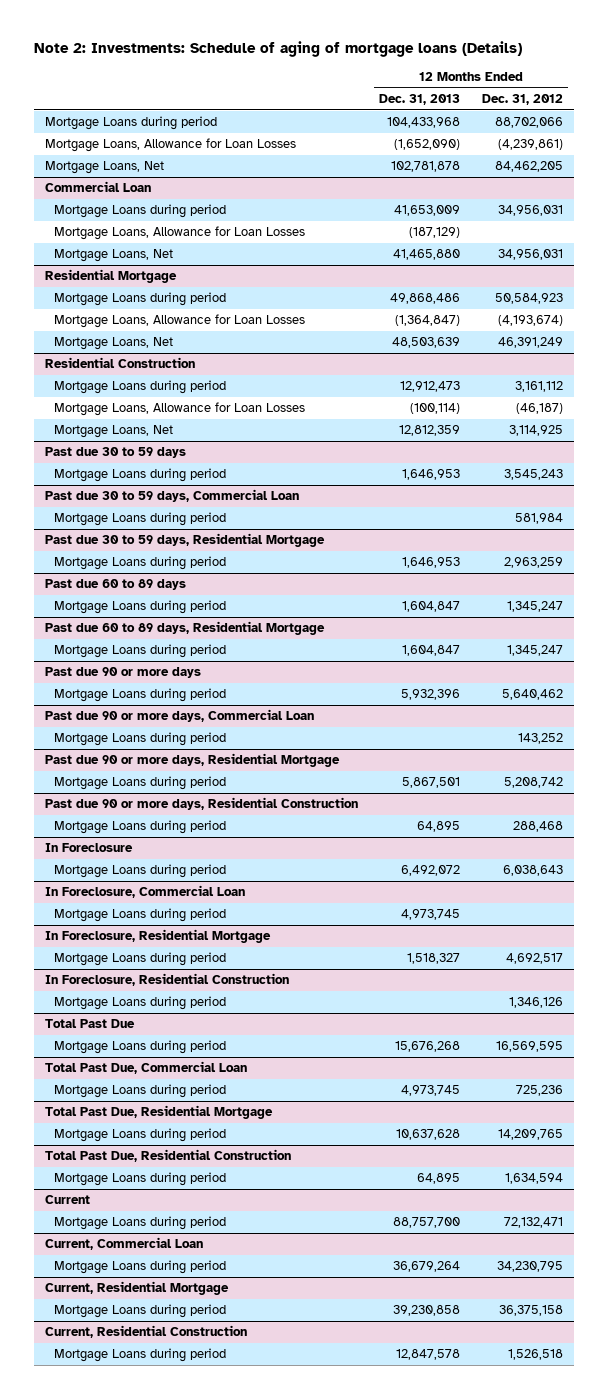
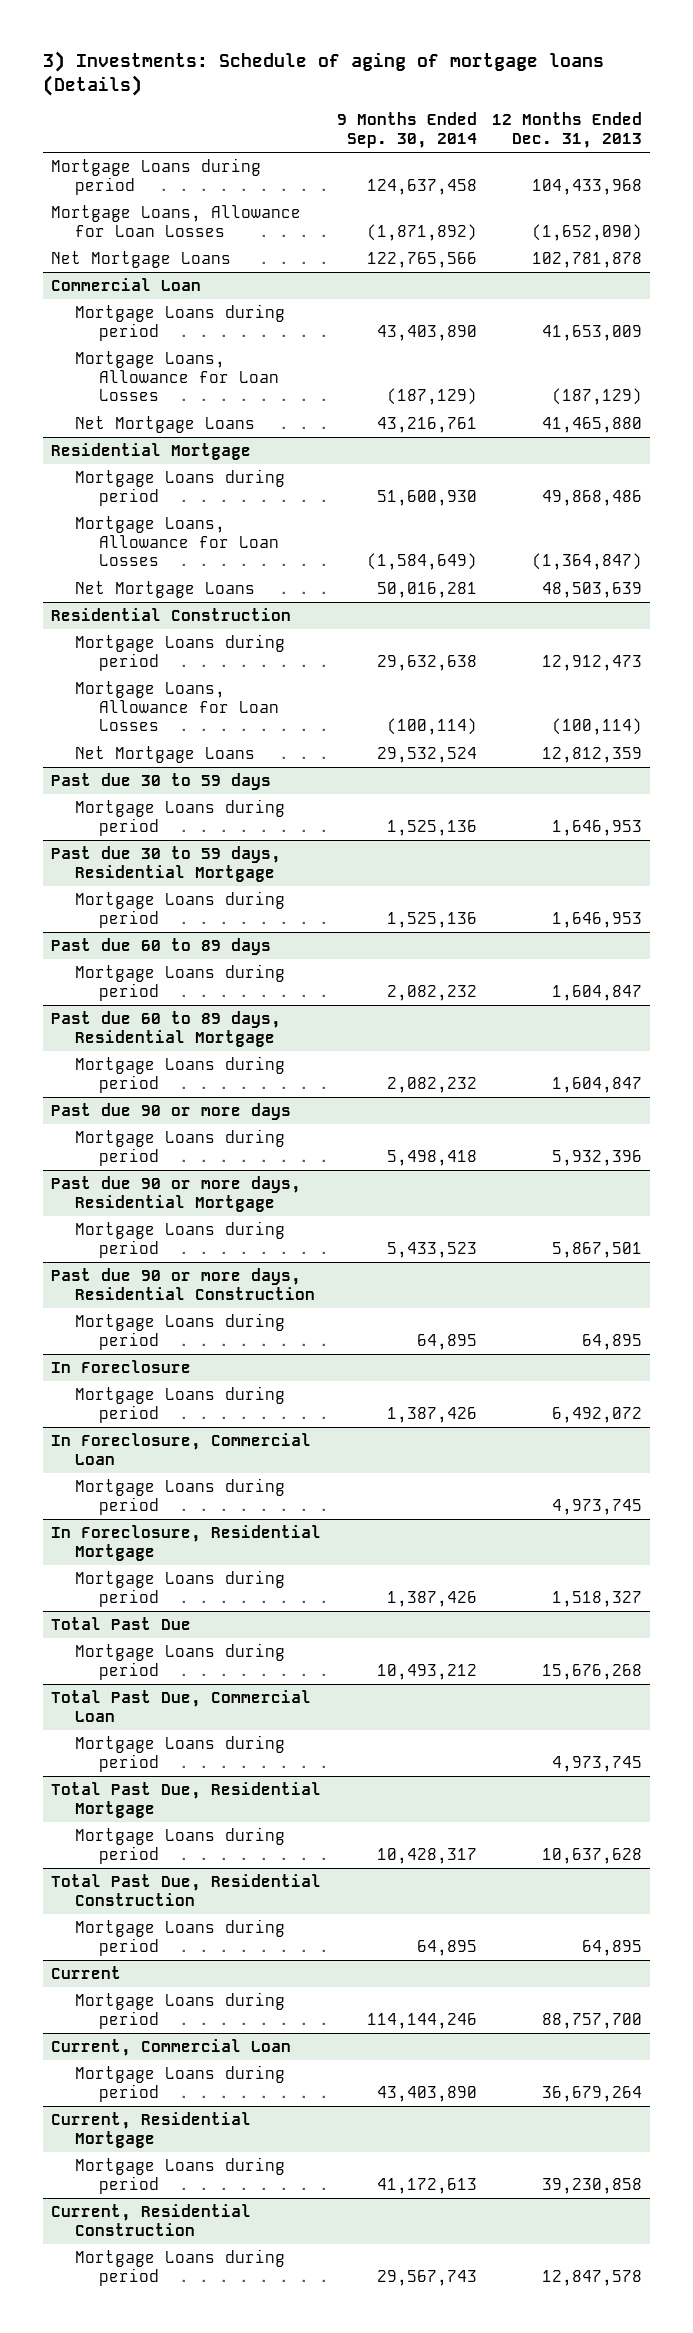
[33,41,522,58] Note 2: Investments: Schedule of aging of mortgage loans (Details) -> [42,50,604,96] 3) Investments: Schedule of aging of mortgage loans (Details)
[481,94,563,106] Dec. 31, 2012 -> none
none -> [336,112,477,148] 9 Months Ended Sep. 30, 2014
[44,161,164,175] Mortgage Loans, Net -> [50,251,231,269] Net Mortgage Loans
[53,249,173,263] Mortgage Loans, Net -> [74,416,255,434] Net Mortgage Loans
[53,337,173,351] Mortgage Loans, Net -> [74,581,255,599] Net Mortgage Loans
[53,425,173,439] Mortgage Loans, Net -> [74,746,255,764] Net Mortgage Loans
[44,489,299,503] Past due 30 to 59 days, Commercial Loan -> none
[53,512,226,527] Mortgage Loans during period -> none
[44,709,314,723] Past due 90 or more days, Commercial Loan -> none
[53,732,226,747] Mortgage Loans during period -> none
[44,973,289,987] In Foreclosure, Residential Construction -> none
[53,996,226,1011] Mortgage Loans during period -> none

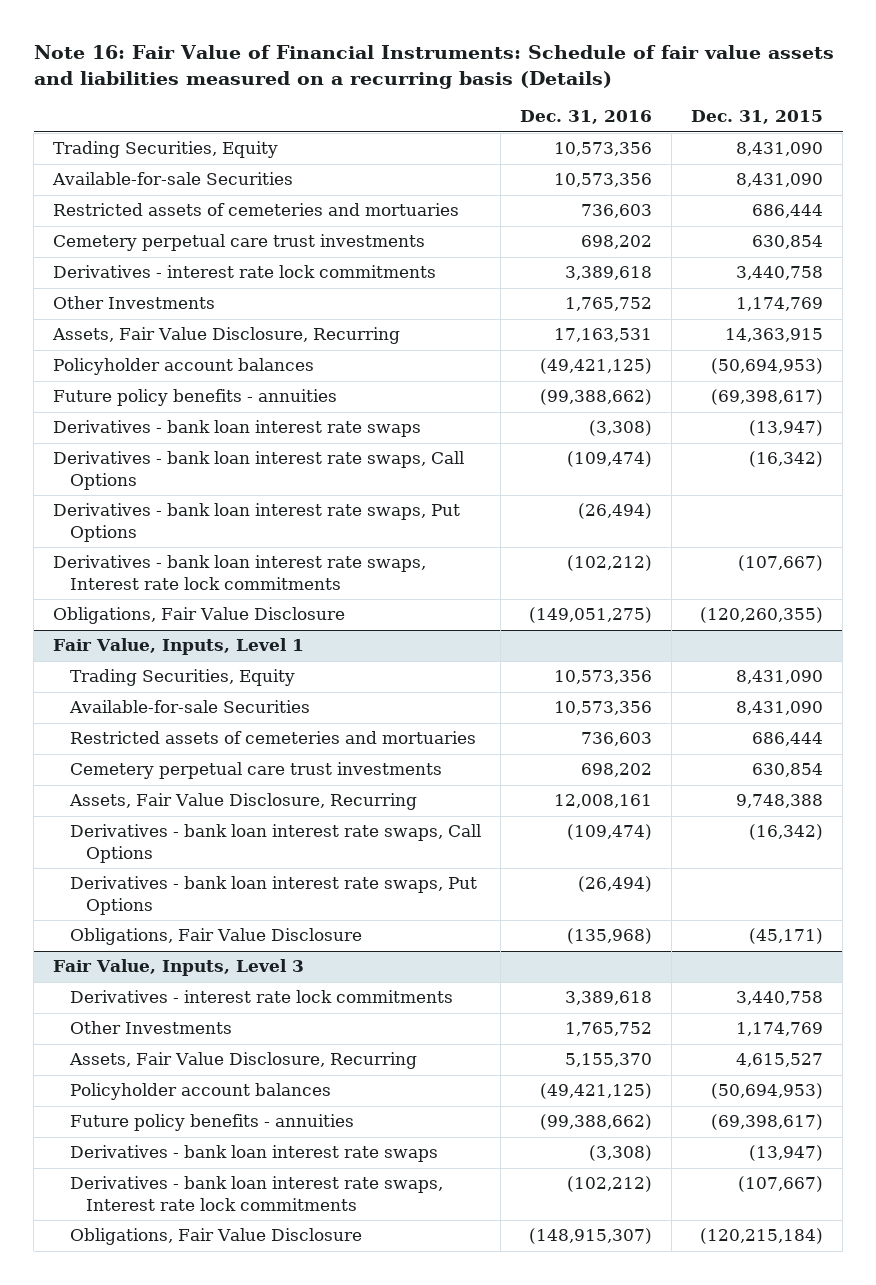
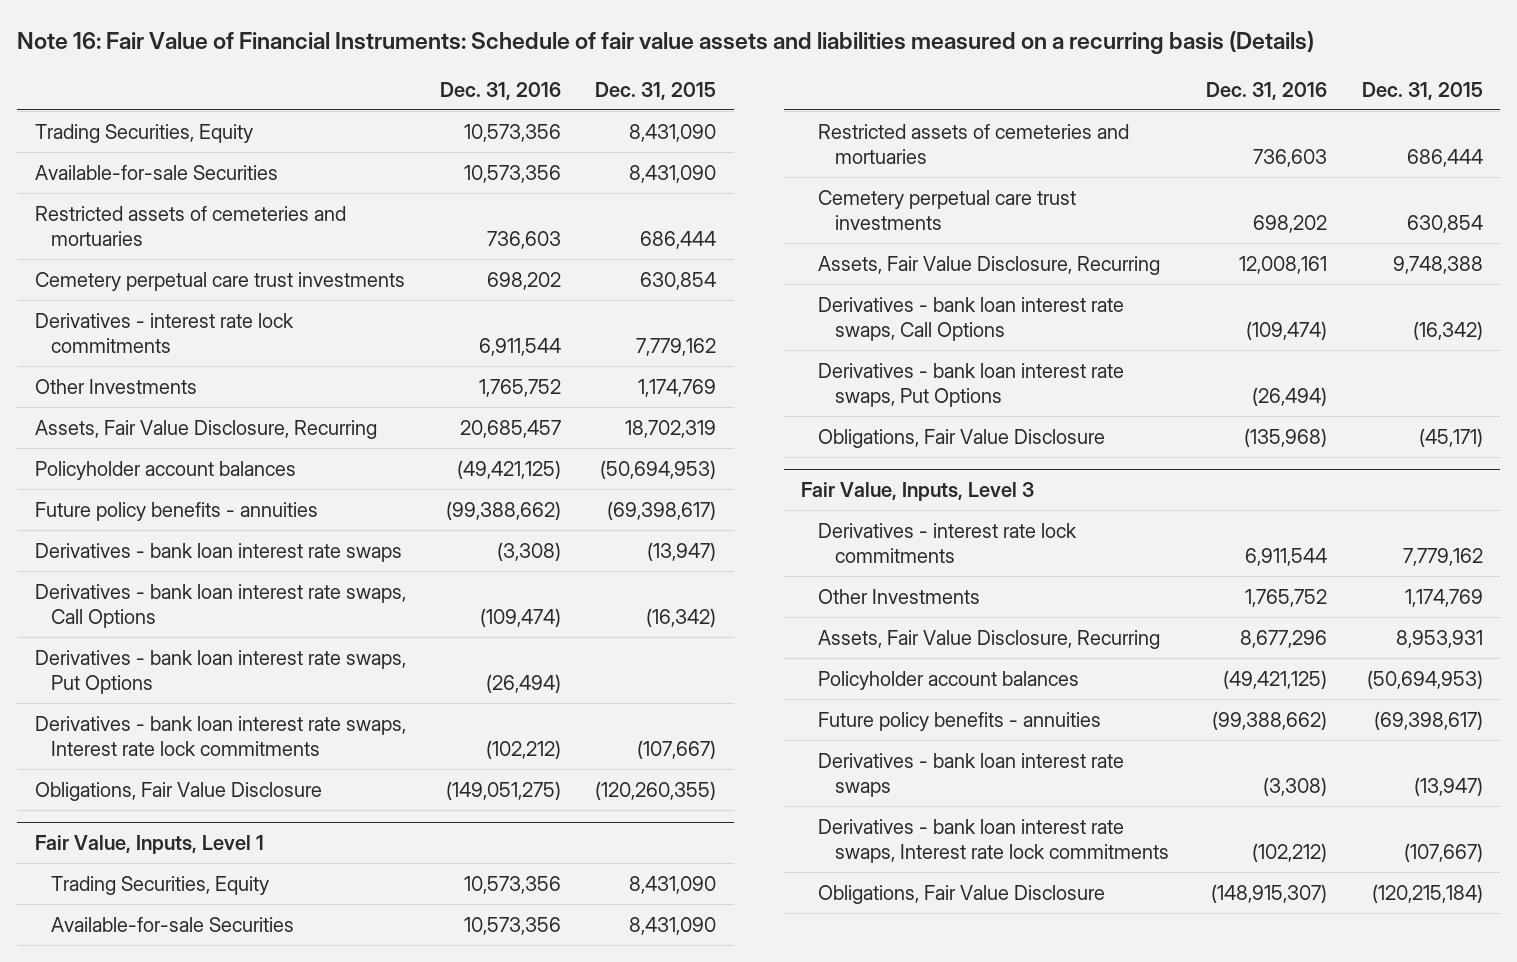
[564,266,652,281] 3,389,618 -> [478,337,561,356] 6,911,544
[736,266,824,281] 3,440,758 -> [636,337,717,356] 7,779,162
[553,328,652,343] 17,163,531 -> [459,419,561,438] 20,685,457
[725,328,824,343] 14,363,915 -> [625,419,717,438] 18,702,319
[564,991,652,1006] 3,389,618 -> [1245,547,1328,566] 6,911,544
[736,991,824,1006] 3,440,758 -> [1402,547,1483,566] 7,779,162
[564,1053,652,1068] 5,155,370 -> [1240,629,1328,648] 8,677,296
[736,1053,824,1068] 4,615,527 -> [1395,629,1483,648] 8,953,931

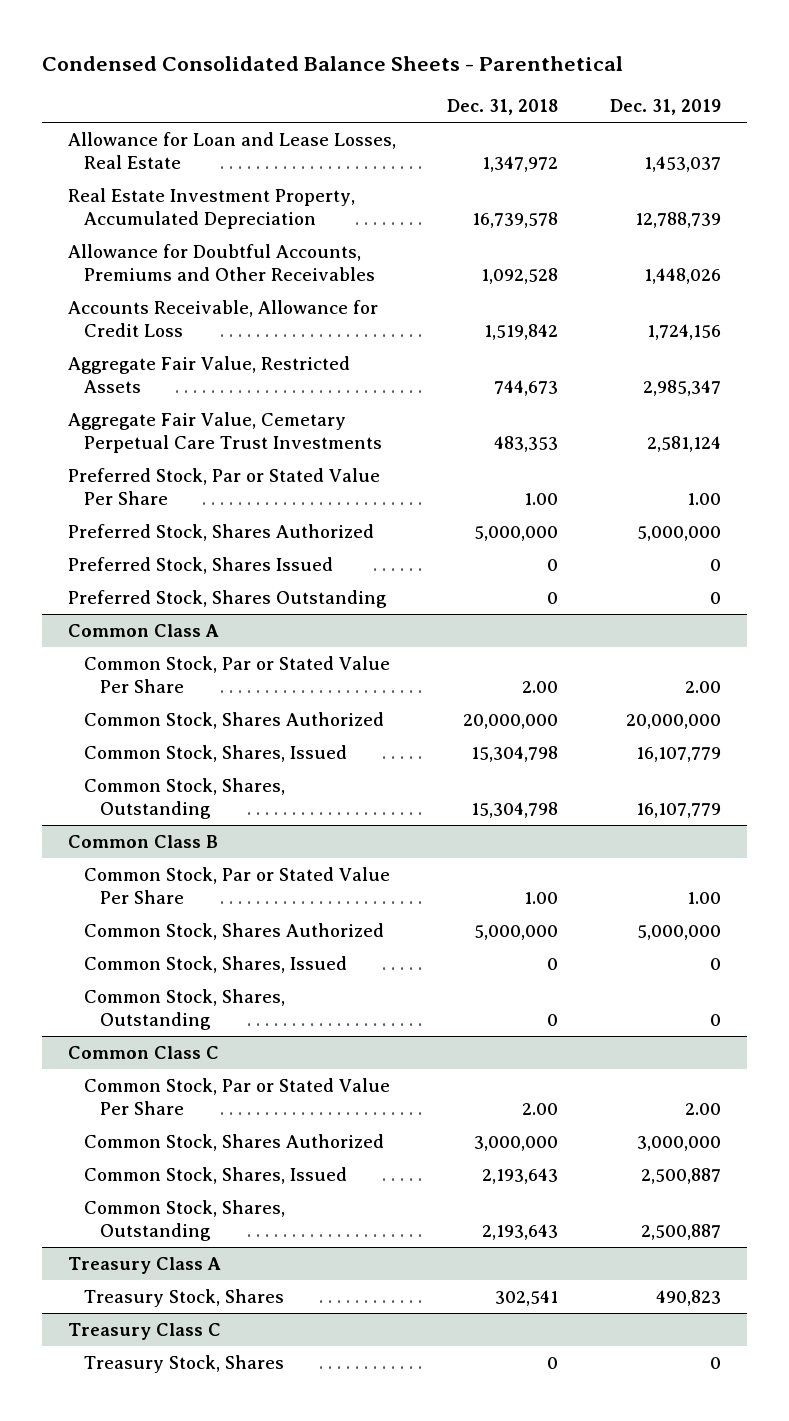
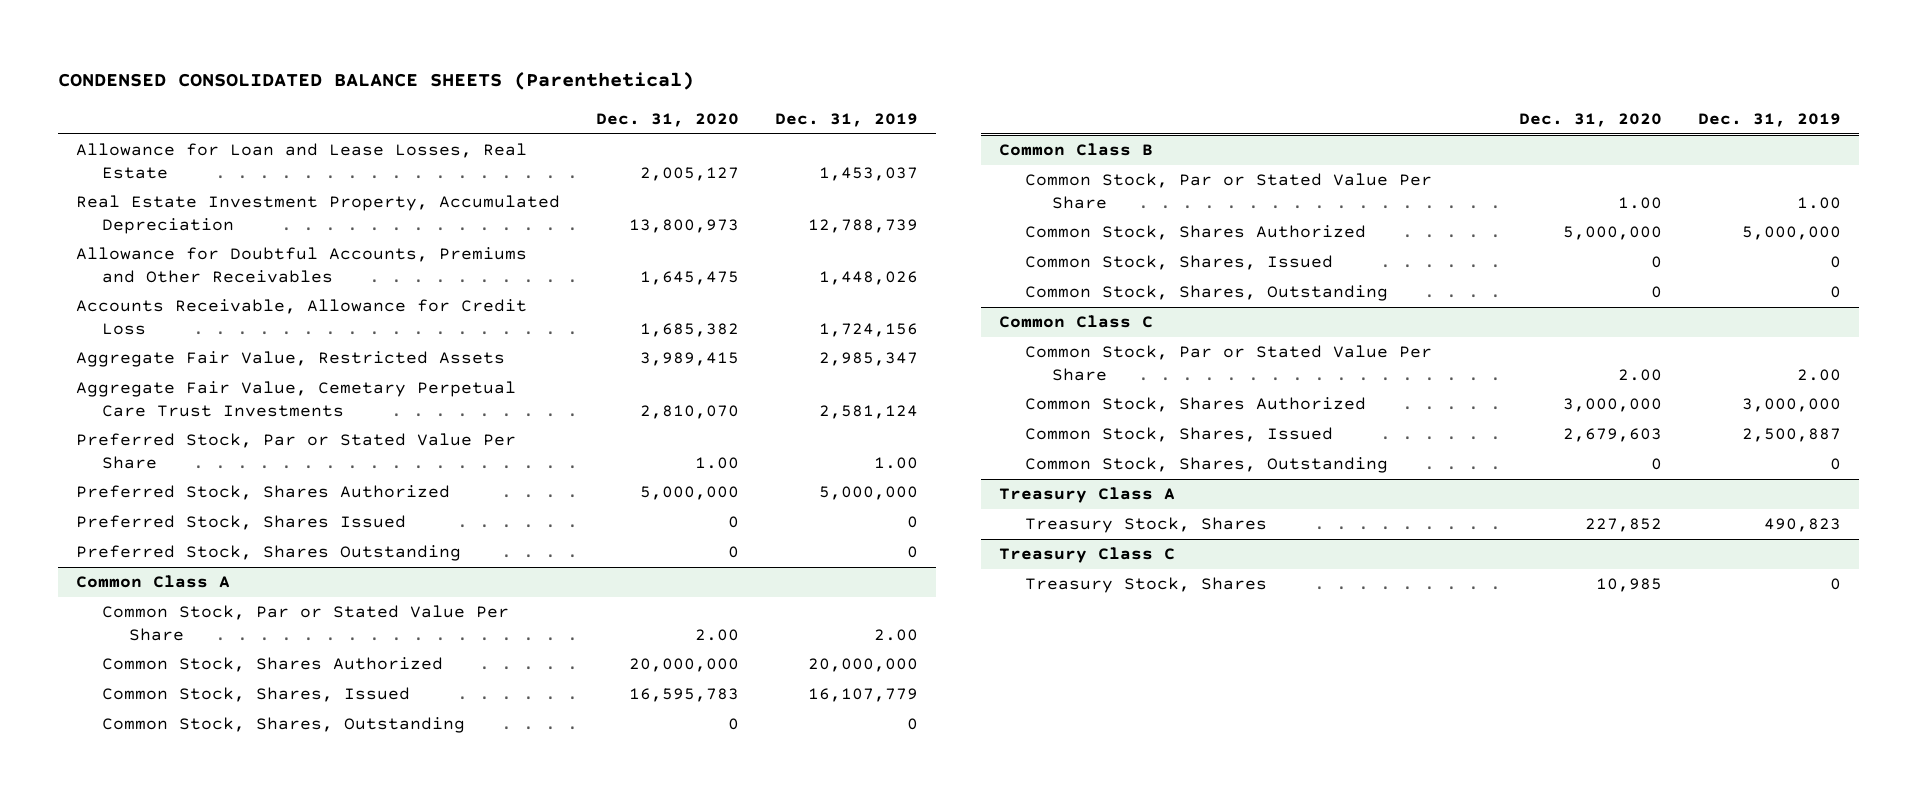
[42,55,624,71] Condensed Consolidated Balance Sheets - Parenthetical -> [57,71,694,90] CONDENSED CONSOLIDATED BALANCE SHEETS (Parenthetical)
[447,99,559,116] Dec. 31, 2018 -> none
none -> [595,113,739,128] Dec. 31, 2020
[635,802,721,818] 16,107,779 -> [906,718,918,731] 0
[640,1223,721,1240] 2,500,887 -> [1829,458,1841,471] 0

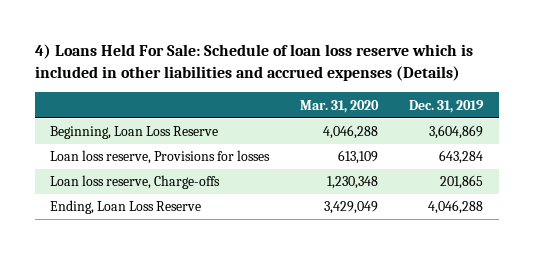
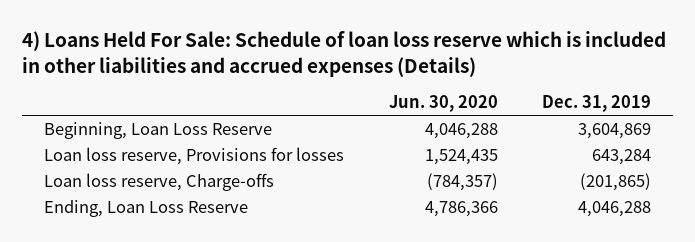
[300,99,380,113] Mar. 31, 2020 -> none
none -> [388,95,498,113] Jun. 30, 2020
[440,175,484,190] 201,865 -> [580,172,652,191] (201,865)

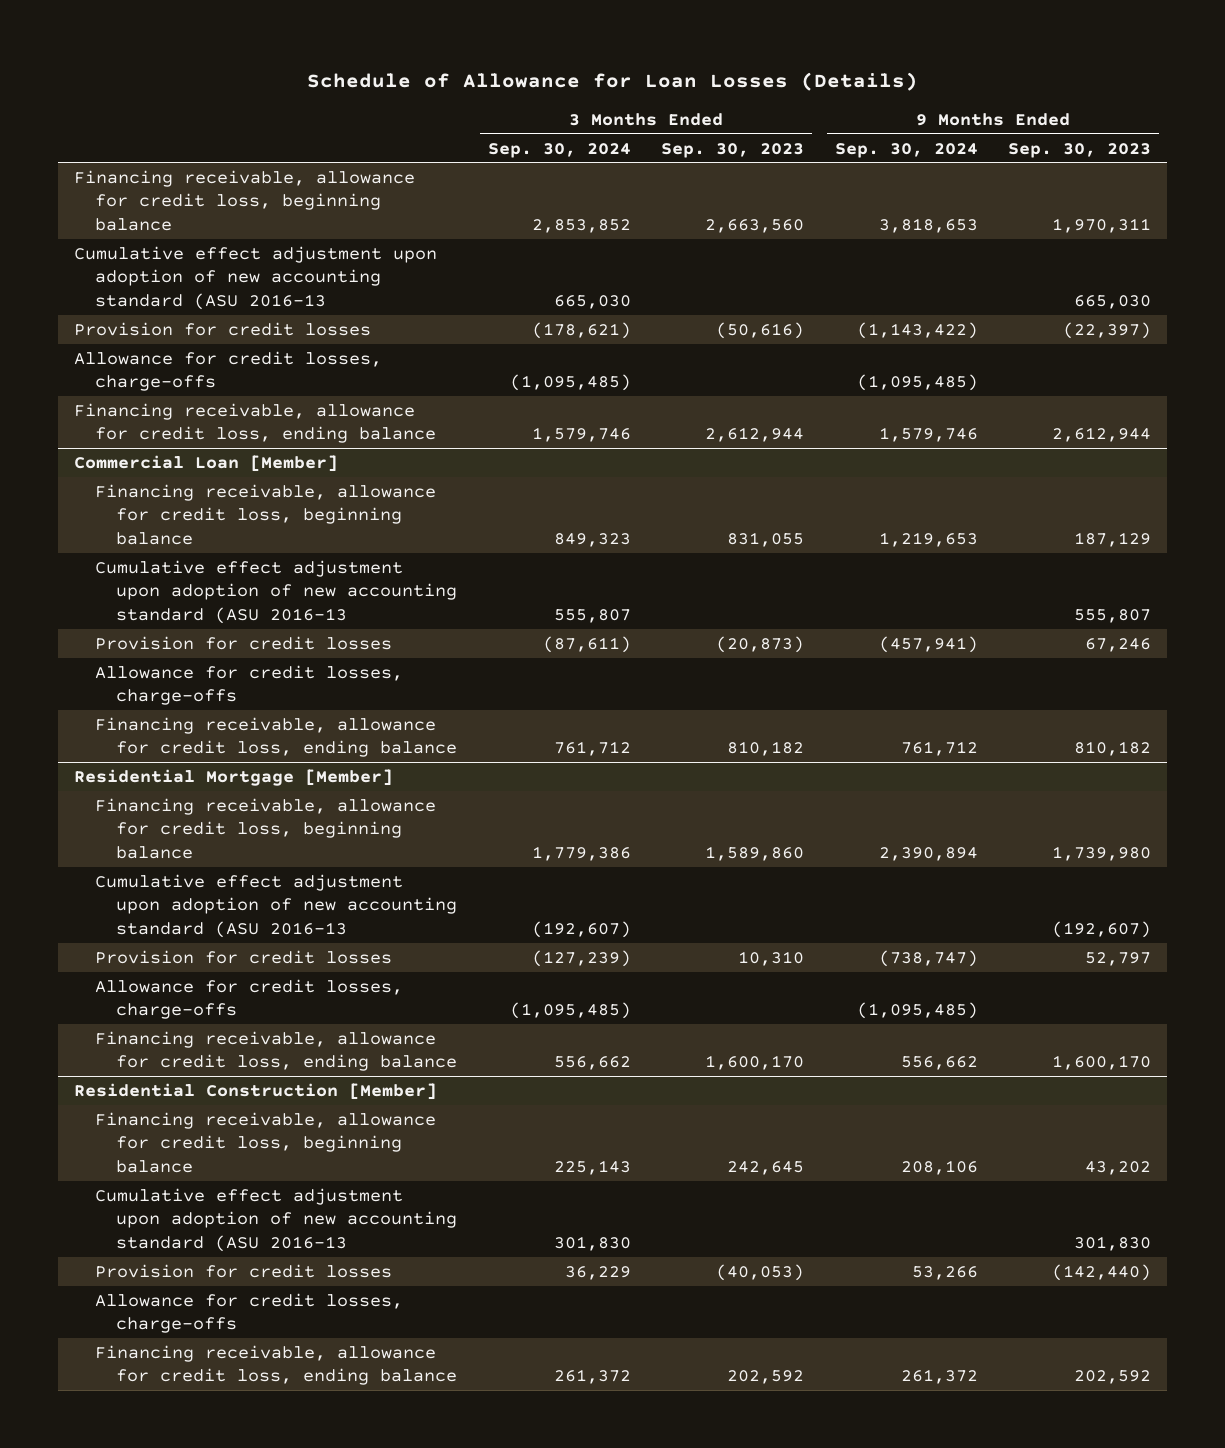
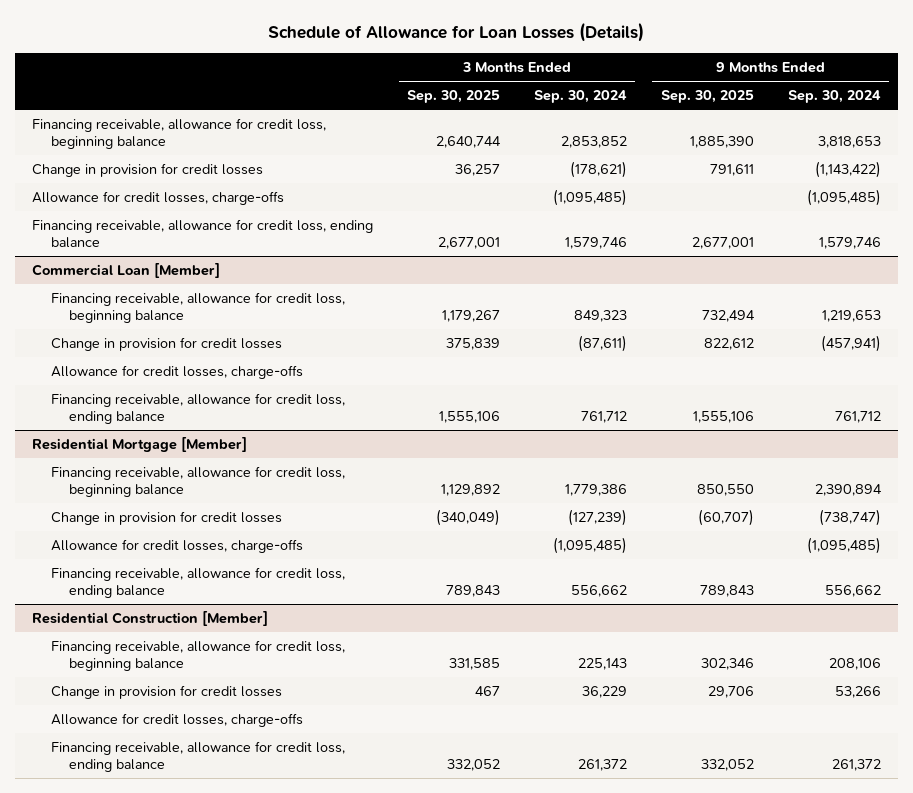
[661,142,805,158] Sep. 30, 2023 -> none
[1008,142,1152,158] Sep. 30, 2023 -> none
none -> [407,90,501,104] Sep. 30, 2025
none -> [660,90,754,104] Sep. 30, 2025
[73,245,437,311] Cumulative effect adjustment upon adoption of new accounting standard (ASU 2016-13 -> none
[73,321,371,336] Provision for credit losses -> [32,163,264,178] Change in provision for credit losses
[94,559,458,625] Cumulative effect adjustment upon adoption of new accounting standard (ASU 2016-13 -> none
[94,635,392,650] Provision for credit losses -> [50,337,282,352] Change in provision for credit losses
[94,873,458,939] Cumulative effect adjustment upon adoption of new accounting standard (ASU 2016-13 -> none
[94,949,392,964] Provision for credit losses -> [50,511,282,526] Change in provision for credit losses
[94,1187,458,1253] Cumulative effect adjustment upon adoption of new accounting standard (ASU 2016-13 -> none
[94,1263,392,1278] Provision for credit losses -> [50,685,282,700] Change in provision for credit losses

